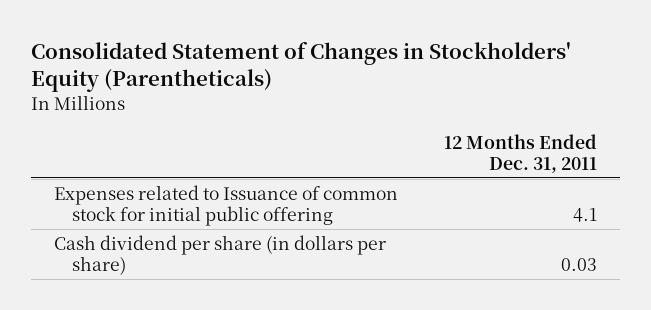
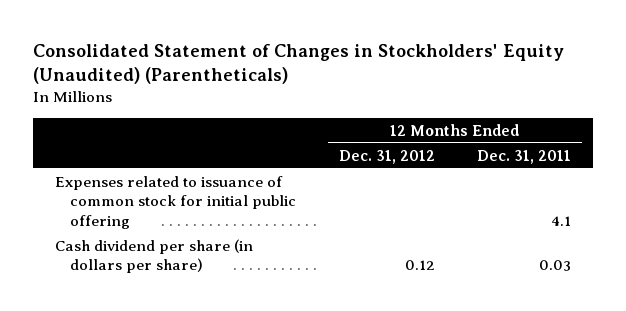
[31,41,572,93] Consolidated Statement of Changes in Stockholders' Equity (Parentheticals) -> [33,44,565,85] Consolidated Statement of Changes in Stockholders' Equity (Unaudited) (Parentheticals)
none -> [338,149,435,164] Dec. 31, 2012
[54,184,399,226] Expenses related to Issuance of common stock for initial public offering -> [54,175,296,229] Expenses related to issuance of common stock for initial public offering

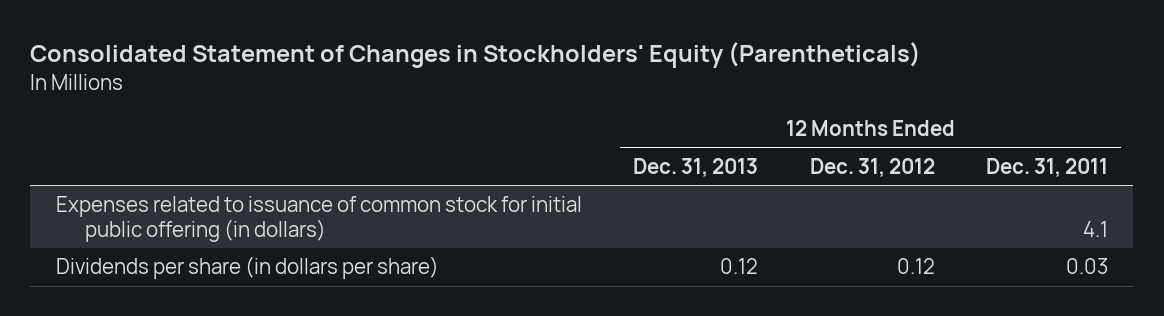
[33,44,565,85] Consolidated Statement of Changes in Stockholders' Equity (Unaudited) (Parentheticals) -> [30,42,922,69] Consolidated Statement of Changes in Stockholders' Equity (Parentheticals)
none -> [633,157,759,177] Dec. 31, 2013
[54,175,296,229] Expenses related to issuance of common stock for initial public offering -> [55,196,582,243] Expenses related to issuance of common stock for initial public offering (in dollars)
[54,238,253,274] Cash dividend per share (in dollars per share) -> [55,256,439,280] Dividends per share (in dollars per share)

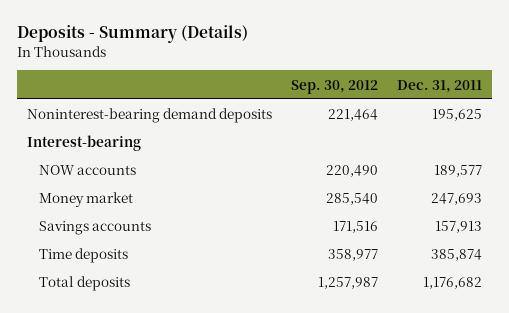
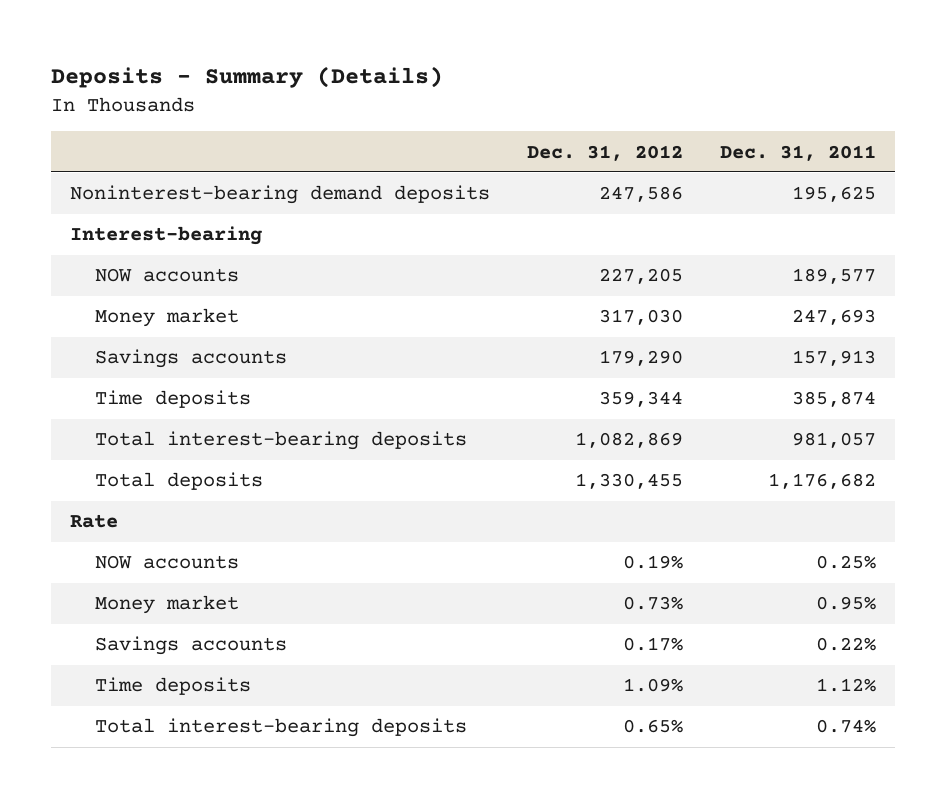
[290,79,378,94] Sep. 30, 2012 -> none
none -> [526,144,683,161] Dec. 31, 2012
none -> [94,431,467,451] Total interest-bearing deposits
none -> [69,514,118,529] Rate
none -> [94,555,239,570] NOW accounts
none -> [94,595,239,615] Money market
none -> [94,636,287,656] Savings accounts
none -> [94,677,251,696] Time deposits
none -> [94,718,467,738] Total interest-bearing deposits

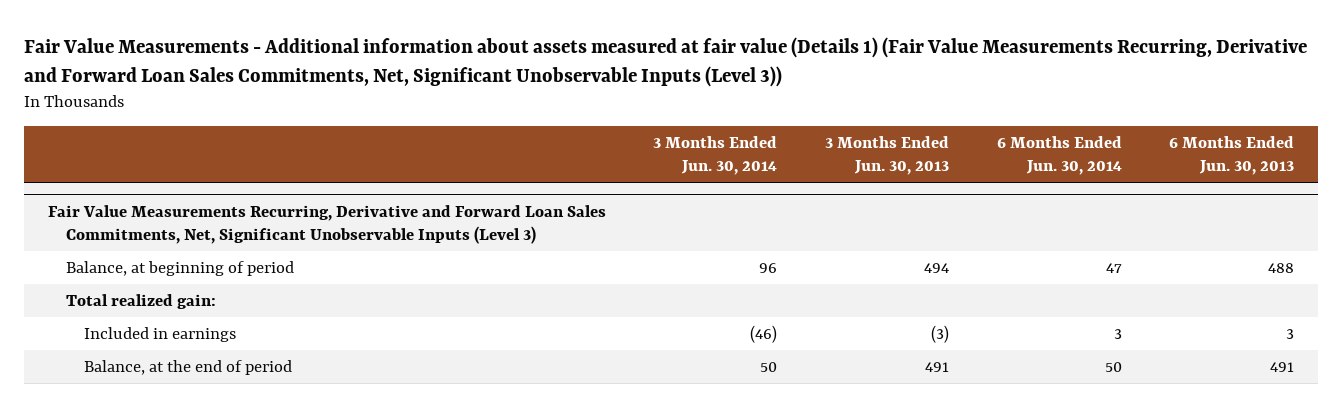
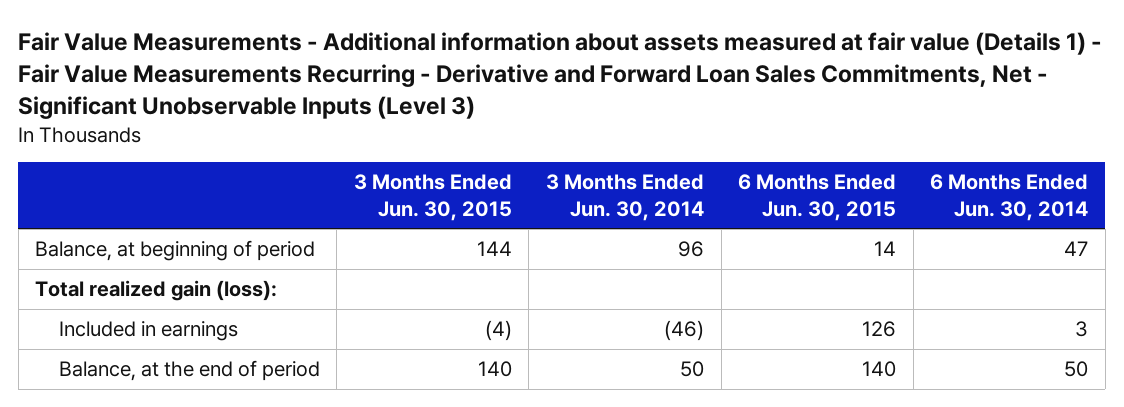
[23,36,1307,87] Fair Value Measurements - Additional information about assets measured at fair value (Details 1) (Fair Value Measurements Recurring, Derivative and Forward Loan Sales Commitments, Net, Significant Unobservable Inputs (Level 3)) -> [18,32,1103,119] Fair Value Measurements - Additional information about assets measured at fair value (Details 1) - Fair Value Measurements Recurring - Derivative and Forward Loan Sales Commitments, Net - Significant Unobservable Inputs (Level 3)
[824,135,949,175] 3 Months Ended Jun. 30, 2013 -> none
[1169,135,1295,175] 6 Months Ended Jun. 30, 2013 -> none
none -> [353,174,512,221] 3 Months Ended Jun. 30, 2015
none -> [738,174,897,221] 6 Months Ended Jun. 30, 2015
[47,204,606,244] Fair Value Measurements Recurring, Derivative and Forward Loan Sales Commitments, Net, Significant Unobservable Inputs (Level 3) -> none
[65,294,216,310] Total realized gain: -> [35,280,278,302] Total realized gain (loss):

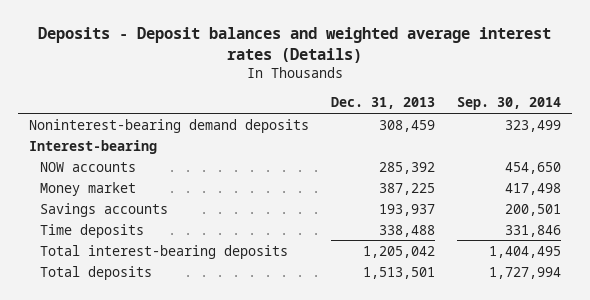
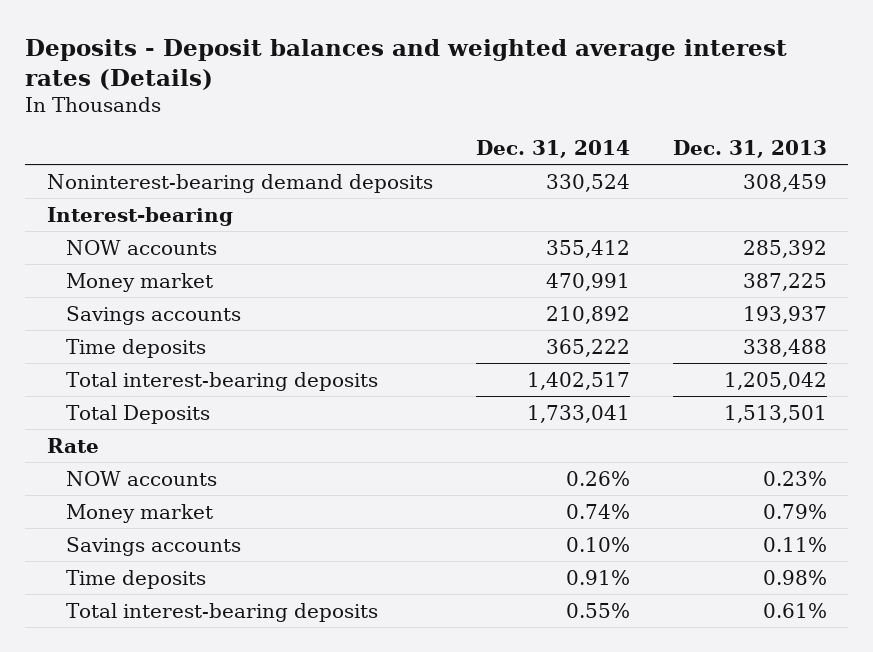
[457,97,562,111] Sep. 30, 2014 -> none
none -> [475,140,630,159] Dec. 31, 2014
[39,265,152,280] Total deposits -> [65,404,210,424] Total Deposits
none -> [46,437,99,453] Rate
none -> [65,470,217,486] NOW accounts
none -> [65,503,213,523] Money market
none -> [65,536,241,556] Savings accounts
none -> [65,569,206,589] Time deposits
none -> [65,602,378,622] Total interest-bearing deposits

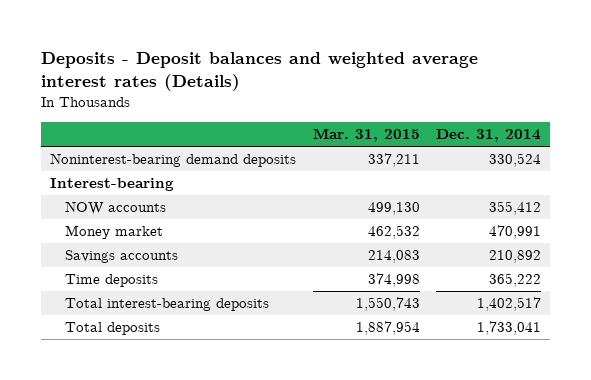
[672,140,827,159] Dec. 31, 2013 -> none
none -> [312,128,420,143] Mar. 31, 2015
[46,437,99,453] Rate -> none
[65,470,217,486] NOW accounts -> none
[65,503,213,523] Money market -> none
[65,536,241,556] Savings accounts -> none
[65,569,206,589] Time deposits -> none
[65,602,378,622] Total interest-bearing deposits -> none
[65,404,210,424] Total Deposits -> [65,322,161,336] Total deposits

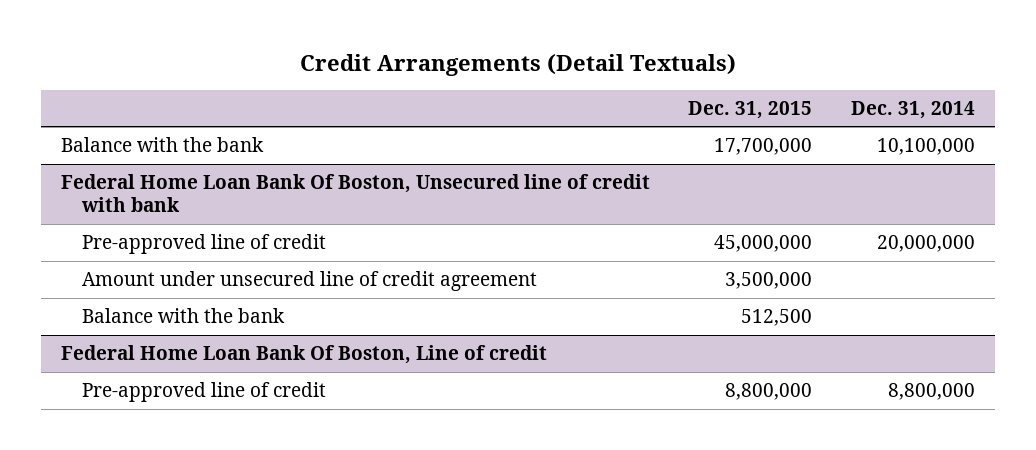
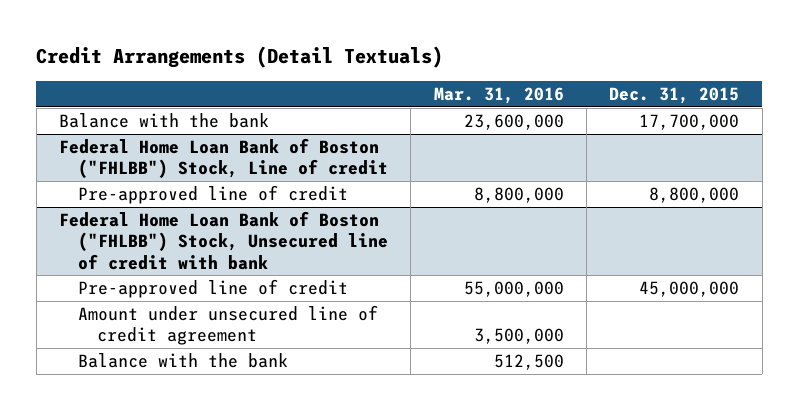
[851,100,976,119] Dec. 31, 2014 -> none
none -> [433,86,564,104] Mar. 31, 2016
[60,174,650,213] Federal Home Loan Bank Of Boston, Unsecured line of credit with bank -> none
[82,234,327,255] Pre-approved line of credit -> none
[82,271,538,292] Amount under unsecured line of credit agreement -> none
[82,308,286,324] Balance with the bank -> none
[60,345,547,365] Federal Home Loan Bank Of Boston, Line of credit -> [59,138,389,179] Federal Home Loan Bank of Boston ("FHLBB") Stock, Line of credit
none -> [59,211,389,270] Federal Home Loan Bank of Boston ("FHLBB") Stock, Unsecured line of credit with bank
none -> [78,279,349,299] Pre-approved line of credit
none -> [78,305,379,346] Amount under unsecured line of credit agreement
none -> [78,353,289,369] Balance with the bank

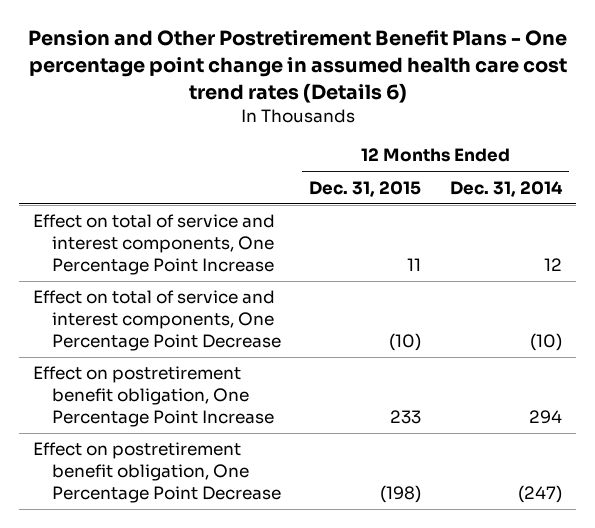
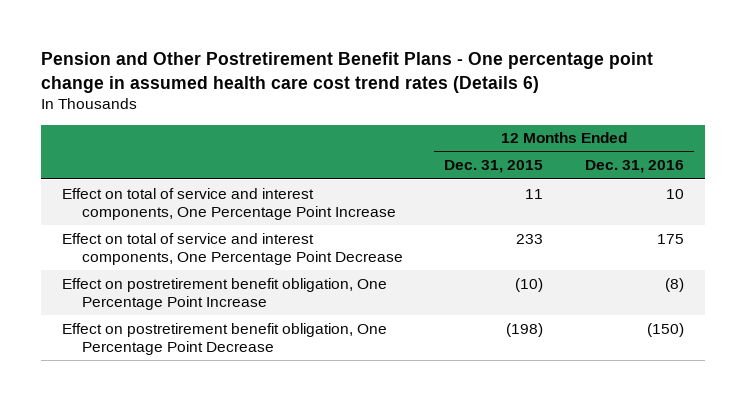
[450,180,564,197] Dec. 31, 2014 -> none
none -> [584,160,684,174] Dec. 31, 2016
[389,332,422,351] (10) -> [516,233,544,244] 233
[390,409,422,424] 233 -> [515,277,544,292] (10)

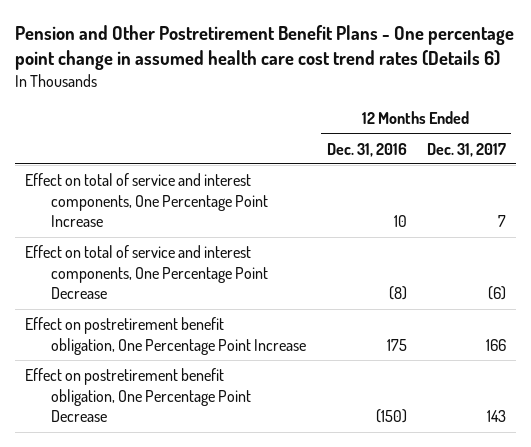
[444,160,544,174] Dec. 31, 2015 -> none
none -> [427,142,507,157] Dec. 31, 2017
[656,233,684,244] 175 -> [388,286,407,301] (8)
[664,277,684,292] (8) -> [386,338,407,351] 175

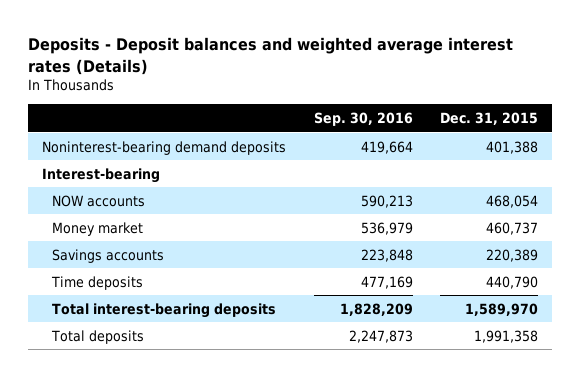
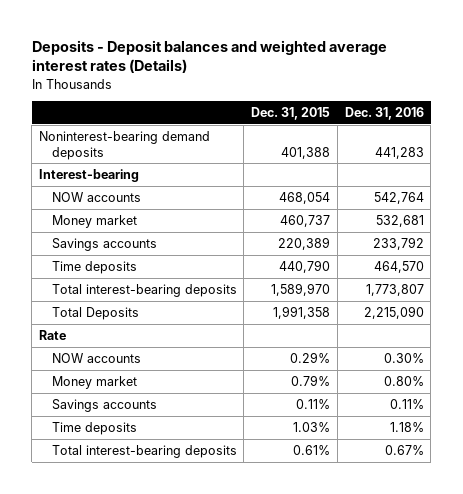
[313,112,413,127] Sep. 30, 2016 -> none
none -> [344,107,424,121] Dec. 31, 2016
[51,329,145,344] Total deposits -> [51,306,139,320] Total Deposits
none -> [39,329,67,340] Rate
none -> [51,352,141,363] NOW accounts
none -> [51,375,137,389] Money market
none -> [51,398,157,412] Savings accounts
none -> [51,421,137,435] Time deposits
none -> [51,444,237,458] Total interest-bearing deposits

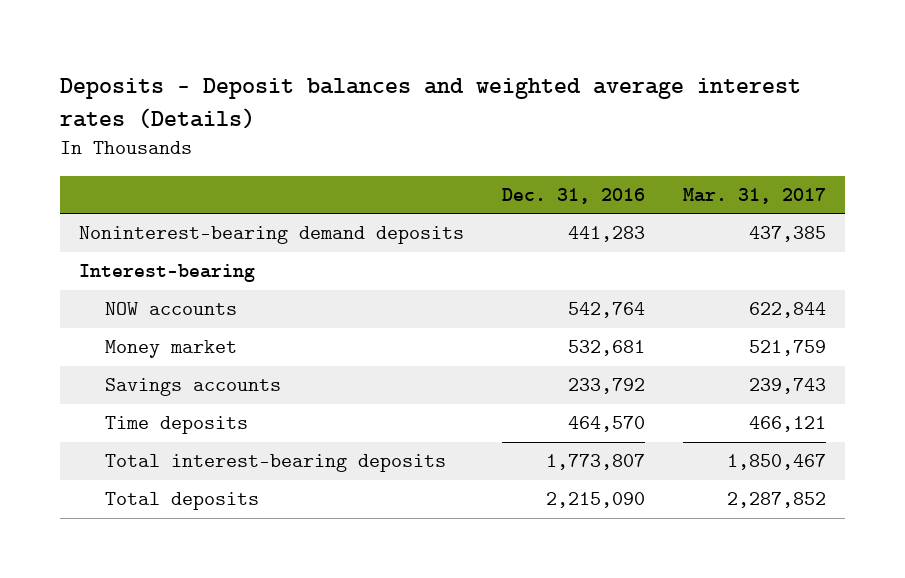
[251,107,331,121] Dec. 31, 2015 -> none
none -> [683,187,827,204] Mar. 31, 2017
[39,329,67,340] Rate -> none
[51,352,141,363] NOW accounts -> none
[51,375,137,389] Money market -> none
[51,398,157,412] Savings accounts -> none
[51,421,137,435] Time deposits -> none
[51,444,237,458] Total interest-bearing deposits -> none
[51,306,139,320] Total Deposits -> [104,492,259,511] Total deposits

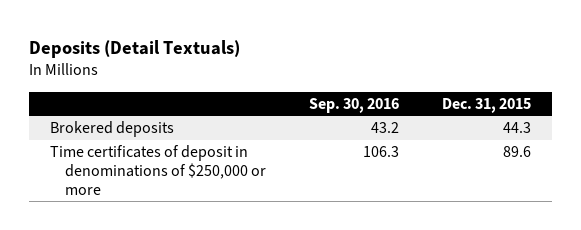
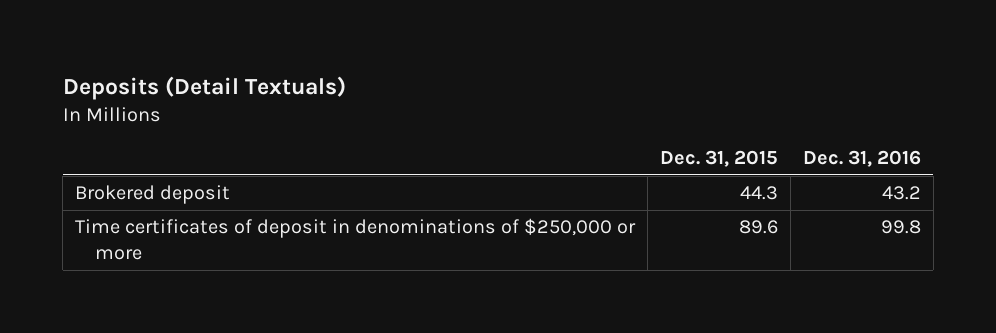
[308,97,399,113] Sep. 30, 2016 -> none
none -> [802,149,921,167] Dec. 31, 2016
[49,121,174,138] Brokered deposits -> [75,185,231,205] Brokered deposit

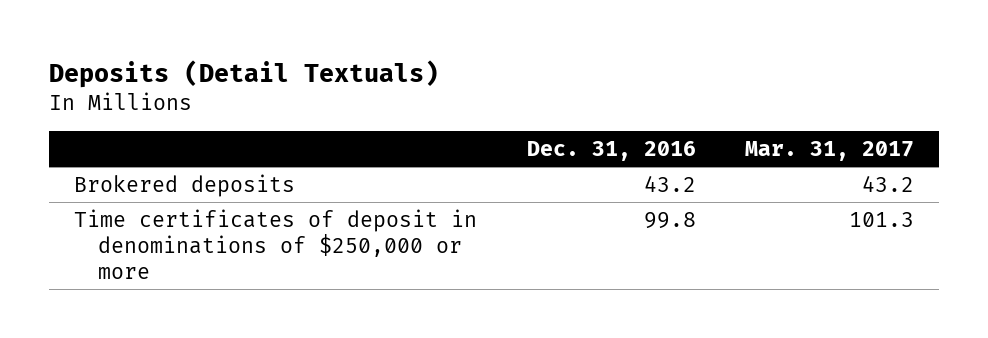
[660,149,779,167] Dec. 31, 2015 -> none
none -> [745,141,915,162] Mar. 31, 2017
[75,185,231,205] Brokered deposit -> [73,173,295,197] Brokered deposits

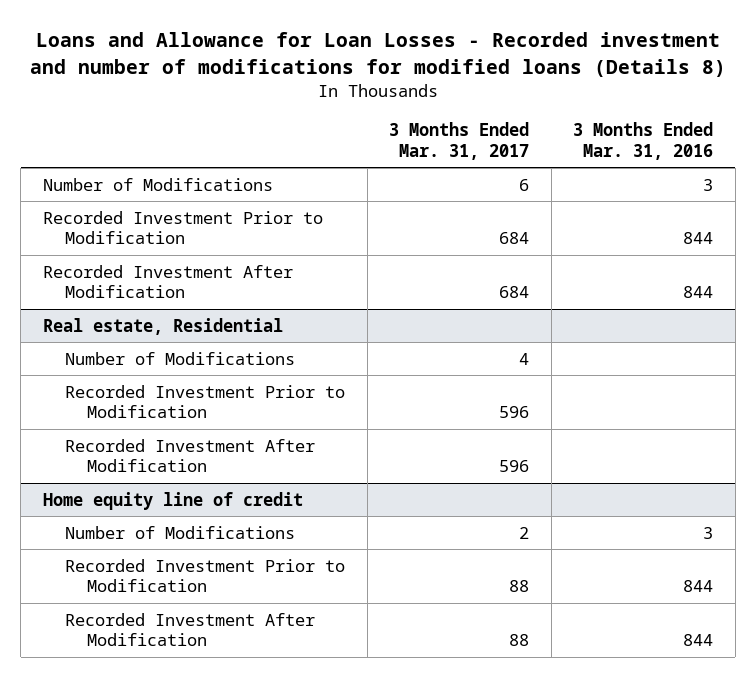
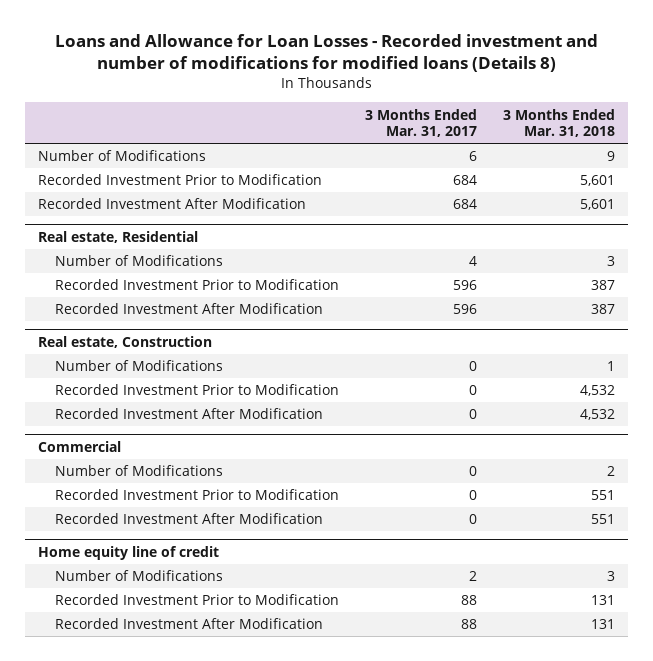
[573,122,714,161] 3 Months Ended Mar. 31, 2016 -> none
none -> [503,108,616,138] 3 Months Ended Mar. 31, 2018
none -> [38,335,213,348] Real estate, Construction
none -> [54,360,223,372] Number of Modifications
none -> [54,384,339,396] Recorded Investment Prior to Modification
none -> [54,408,323,420] Recorded Investment After Modification
none -> [38,440,122,452] Commercial
none -> [54,465,223,477] Number of Modifications
none -> [54,489,339,501] Recorded Investment Prior to Modification
none -> [54,513,323,525] Recorded Investment After Modification

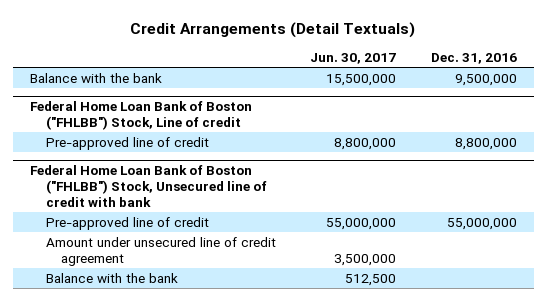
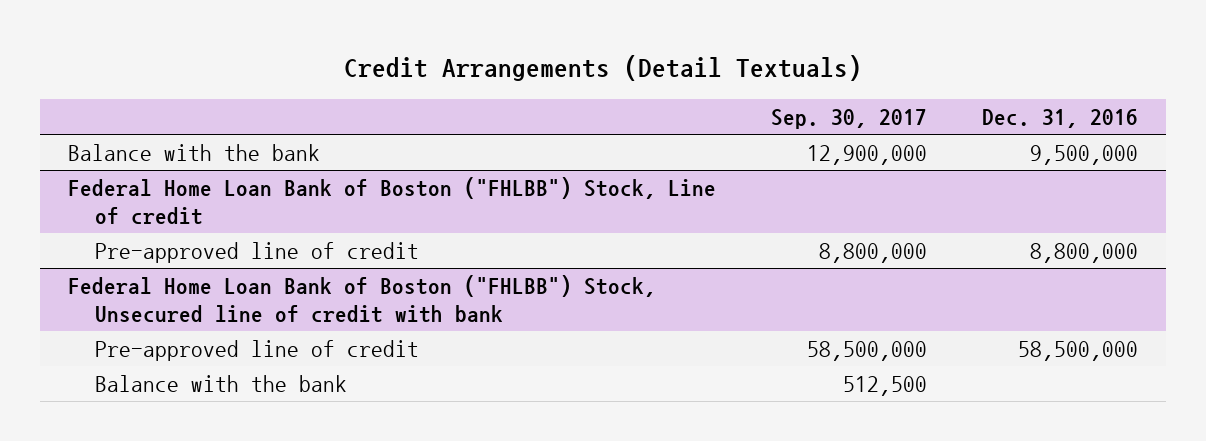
[310,52,397,64] Jun. 30, 2017 -> none
none -> [771,109,928,130] Sep. 30, 2017
[45,236,276,266] Amount under unsecured line of credit agreement -> none
[446,217,517,230] 55,000,000 -> [1018,340,1139,361] 58,500,000

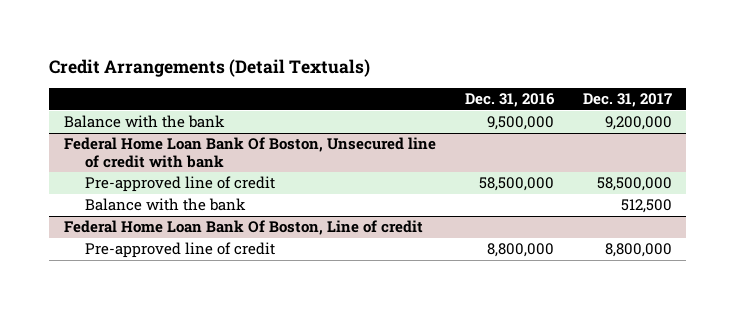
[771,109,928,130] Sep. 30, 2017 -> none
none -> [582,92,672,107] Dec. 31, 2017
[67,176,716,225] Federal Home Loan Bank of Boston ("FHLBB") Stock, Line of credit -> none
[95,241,420,263] Pre-approved line of credit -> none
[67,274,656,323] Federal Home Loan Bank of Boston ("FHLBB") Stock, Unsecured line of credit with bank -> [63,137,436,168] Federal Home Loan Bank Of Boston, Unsecured line of credit with bank
none -> [63,220,423,236] Federal Home Loan Bank Of Boston, Line of credit
none -> [84,242,275,259] Pre-approved line of credit

